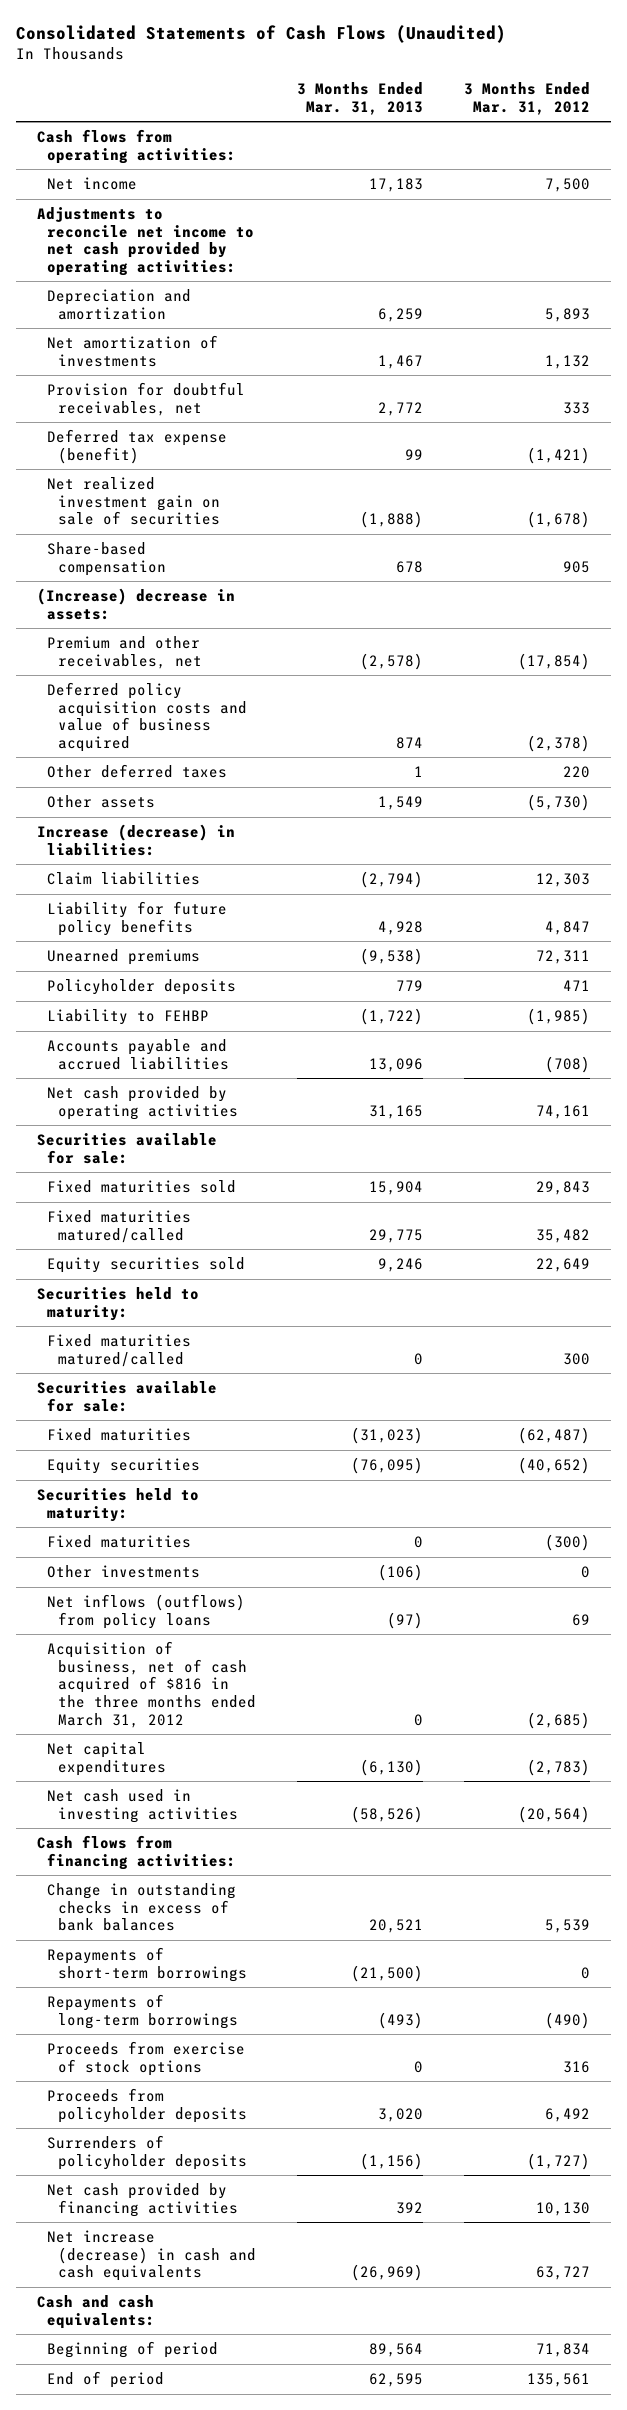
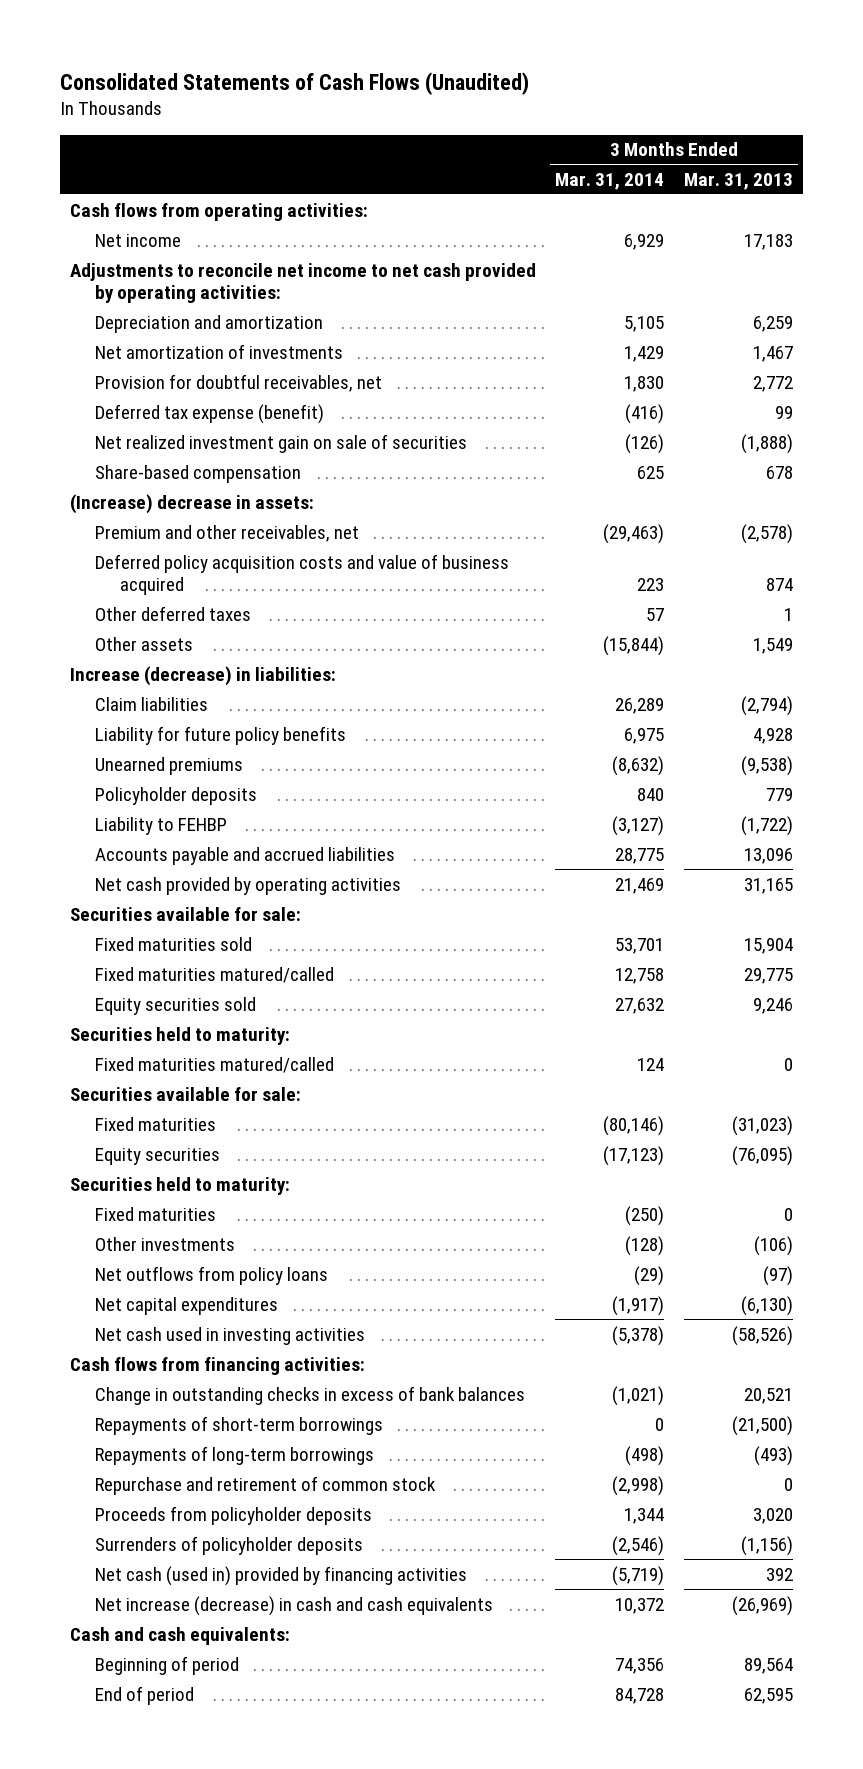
[464,82,591,115] 3 Months Ended Mar. 31, 2012 -> none
none -> [555,172,665,190] Mar. 31, 2014
[47,1641,256,1728] Acquisition of business, net of cash acquired of $816 in the three months ended March 31, 2012 -> none
[47,1594,246,1629] Net inflows (outflows) from policy loans -> [94,1265,328,1285] Net outflows from policy loans
[47,2041,246,2076] Proceeds from exercise of stock options -> none
none -> [94,1475,436,1495] Repurchase and retirement of common stock
[47,2183,238,2217] Net cash provided by financing activities -> [94,1565,467,1586] Net cash (used in) provided by financing activities

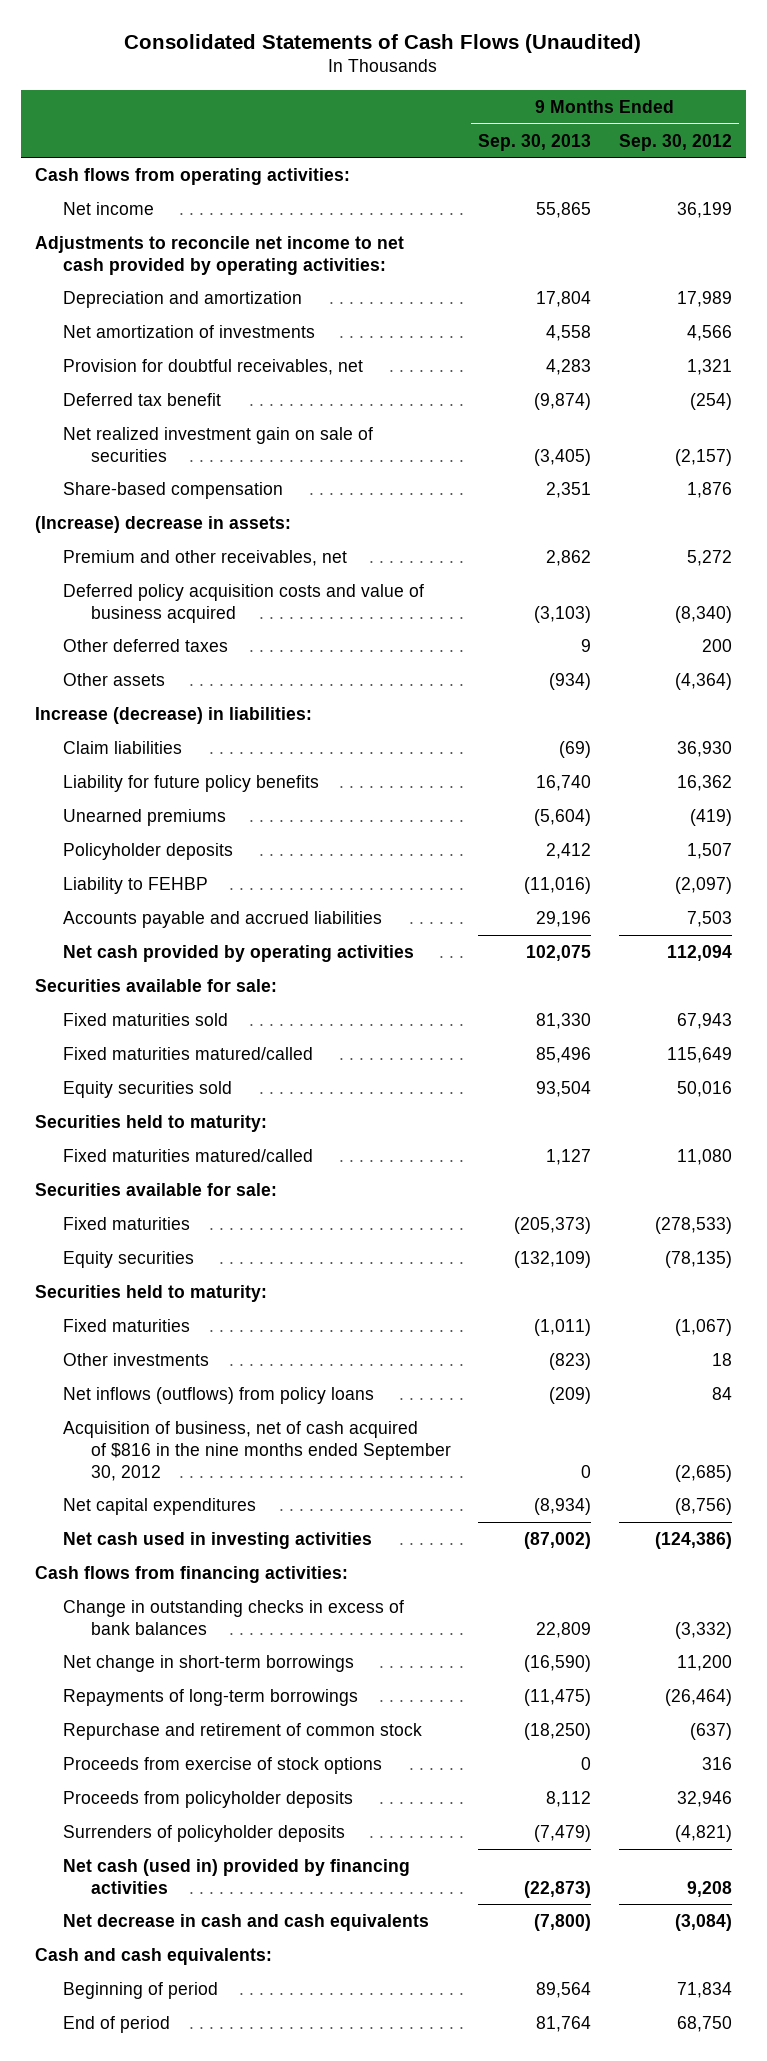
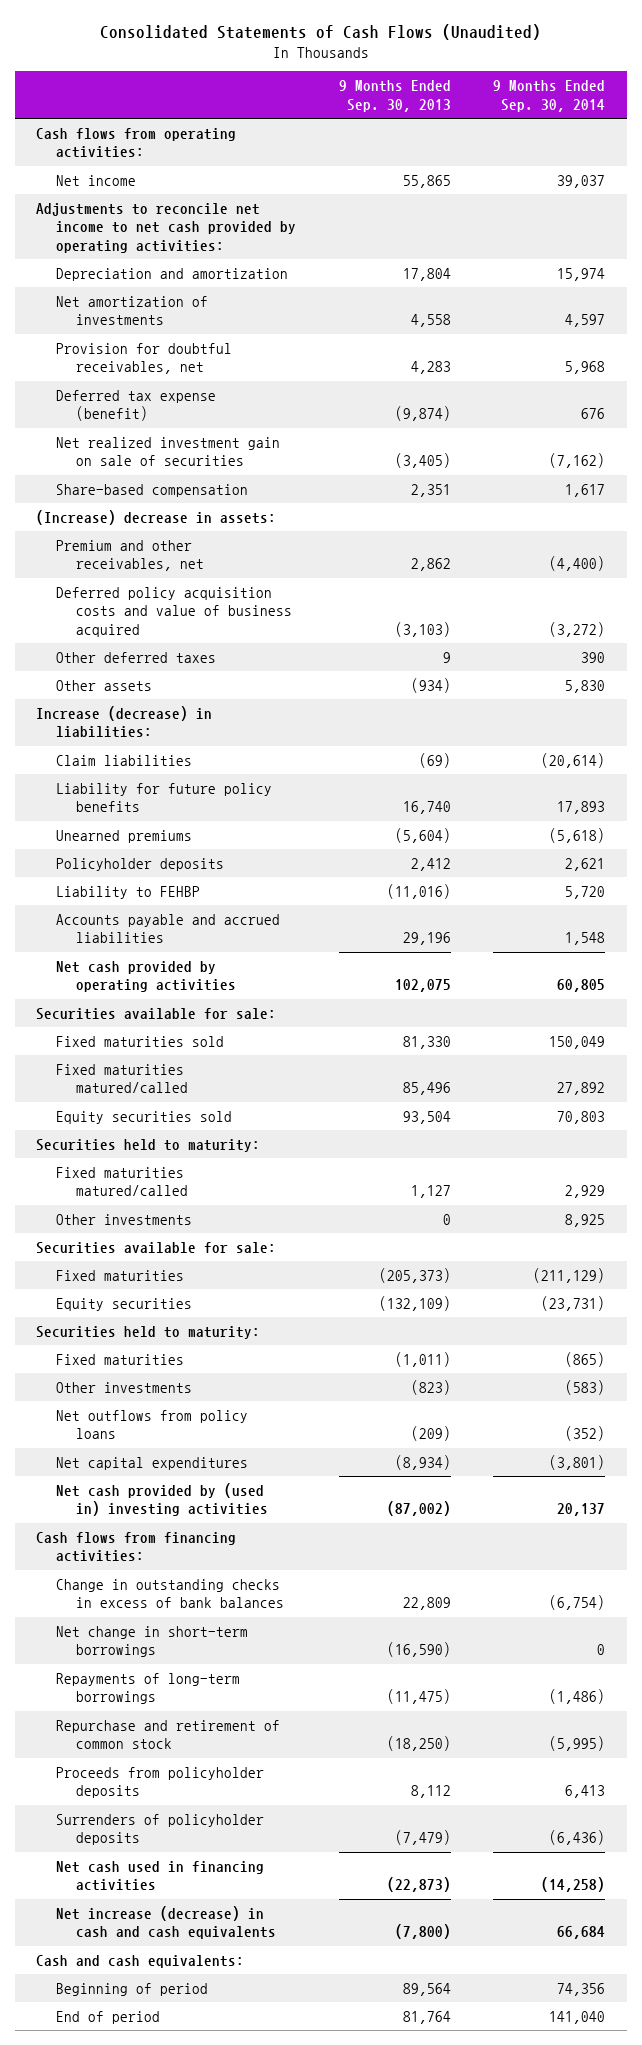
[618,133,732,151] Sep. 30, 2012 -> none
none -> [493,79,606,112] 9 Months Ended Sep. 30, 2014
[62,392,221,406] Deferred tax benefit -> [56,389,217,422] Deferred tax expense (benefit)
none -> [56,1213,193,1225] Other investments
[62,1420,451,1481] Acquisition of business, net of cash acquired of $816 in the nine months ended September 30, 2012 -> none
[62,1386,374,1404] Net inflows (outflows) from policy loans -> [56,1409,249,1440] Net outflows from policy loans
[62,1531,372,1549] Net cash used in investing activities -> [56,1482,269,1517] Net cash provided by (used in) investing activities
[62,1756,382,1774] Proceeds from exercise of stock options -> none
[62,1858,410,1894] Net cash (used in) provided by financing activities -> [56,1860,265,1892] Net cash used in financing activities
[62,1913,429,1931] Net decrease in cash and cash equivalents -> [56,1905,277,1940] Net increase (decrease) in cash and cash equivalents

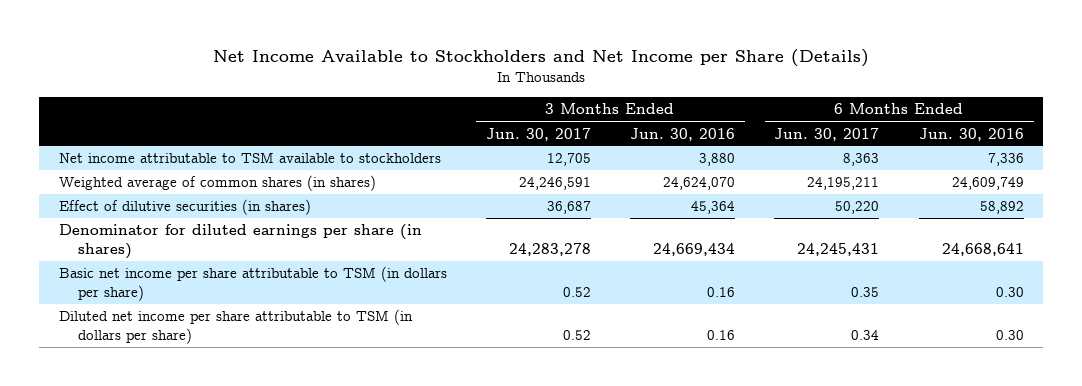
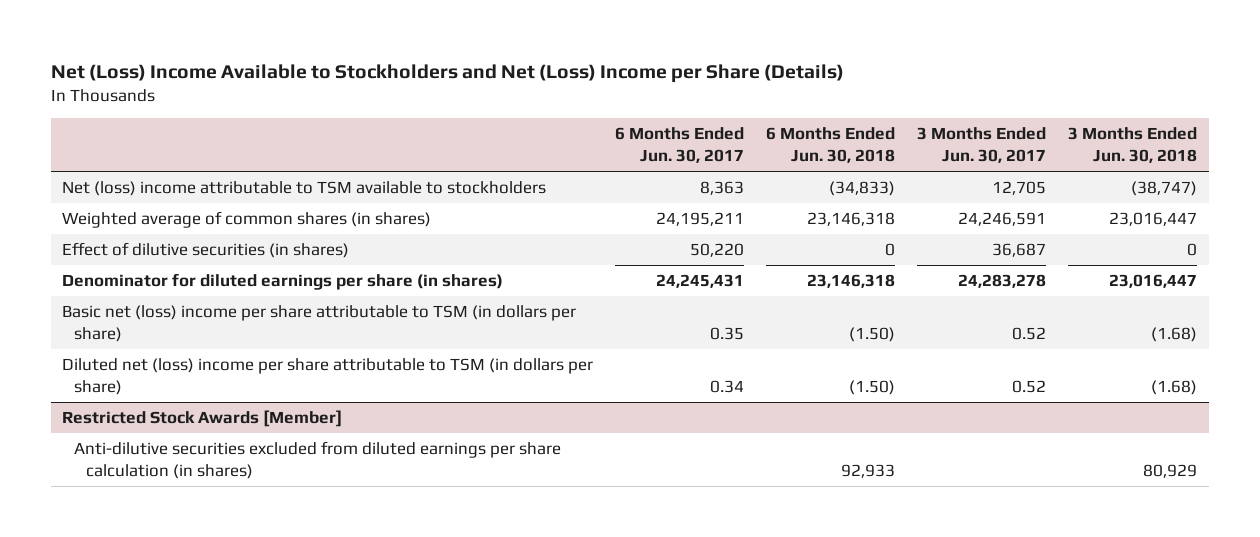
[213,49,870,68] Net Income Available to Stockholders and Net Income per Share (Details) -> [51,63,845,83] Net (Loss) Income Available to Stockholders and Net (Loss) Income per Share (Details)
[630,127,736,141] Jun. 30, 2016 -> none
[918,127,1024,141] Jun. 30, 2016 -> none
none -> [766,127,896,164] 6 Months Ended Jun. 30, 2018
none -> [1068,127,1198,164] 3 Months Ended Jun. 30, 2018
[58,152,441,164] Net income attributable to TSM available to stockholders -> [62,181,547,197] Net (loss) income attributable to TSM available to stockholders
[58,266,447,301] Basic net income per share attributable to TSM (in dollars per share) -> [62,305,577,343] Basic net (loss) income per share attributable to TSM (in dollars per share)
[58,309,413,344] Diluted net income per share attributable to TSM (in dollars per share) -> [62,358,594,396] Diluted net (loss) income per share attributable to TSM (in dollars per share)
none -> [62,410,343,428] Restricted Stock Awards [Member]
none -> [74,441,562,480] Anti-dilutive securities excluded from diluted earnings per share calculation (in shares)

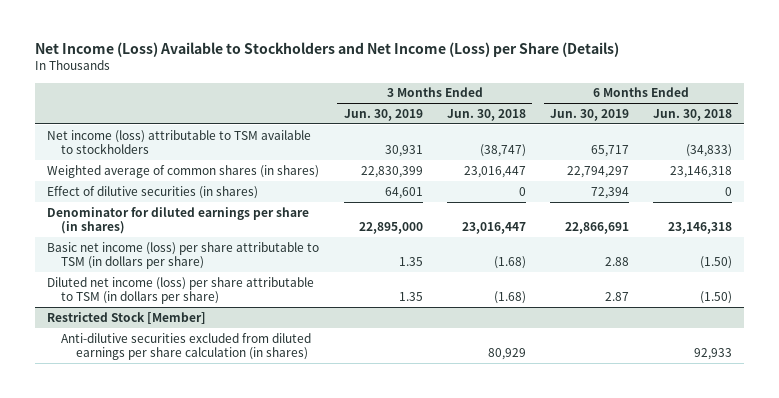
[51,63,845,83] Net (Loss) Income Available to Stockholders and Net (Loss) Income per Share (Details) -> [35,42,620,58] Net Income (Loss) Available to Stockholders and Net Income (Loss) per Share (Details)
[615,127,745,164] 6 Months Ended Jun. 30, 2017 -> none
[917,127,1047,164] 3 Months Ended Jun. 30, 2017 -> none
none -> [343,108,423,121] Jun. 30, 2019
none -> [549,108,629,121] Jun. 30, 2019
[62,181,547,197] Net (loss) income attributable to TSM available to stockholders -> [47,129,312,154] Net income (loss) attributable to TSM available to stockholders
[62,305,577,343] Basic net (loss) income per share attributable to TSM (in dollars per share) -> [47,241,320,269] Basic net income (loss) per share attributable to TSM (in dollars per share)
[62,358,594,396] Diluted net (loss) income per share attributable to TSM (in dollars per share) -> [47,276,315,304] Diluted net income (loss) per share attributable to TSM (in dollars per share)
[62,410,343,428] Restricted Stock Awards [Member] -> [47,311,207,324] Restricted Stock [Member]

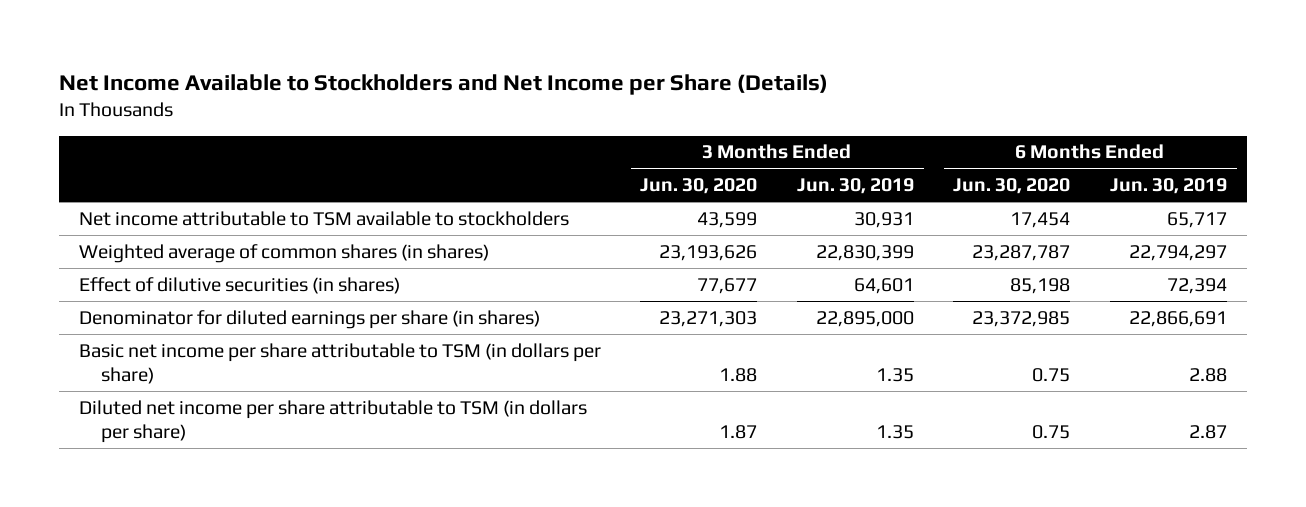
[35,42,620,58] Net Income (Loss) Available to Stockholders and Net Income (Loss) per Share (Details) -> [59,73,829,95] Net Income Available to Stockholders and Net Income per Share (Details)
[446,108,526,121] Jun. 30, 2018 -> none
[653,108,733,121] Jun. 30, 2018 -> none
none -> [640,178,758,195] Jun. 30, 2020
none -> [953,178,1071,195] Jun. 30, 2020
[47,129,312,154] Net income (loss) attributable to TSM available to stockholders -> [78,210,569,226] Net income attributable to TSM available to stockholders
[47,311,207,324] Restricted Stock [Member] -> none
[61,332,312,360] Anti-dilutive securities excluded from diluted earnings per share calculation (in shares) -> none
[47,241,320,269] Basic net income (loss) per share attributable to TSM (in dollars per share) -> [78,342,601,385] Basic net income per share attributable to TSM (in dollars per share)
[47,276,315,304] Diluted net income (loss) per share attributable to TSM (in dollars per share) -> [78,399,587,444] Diluted net income per share attributable to TSM (in dollars per share)

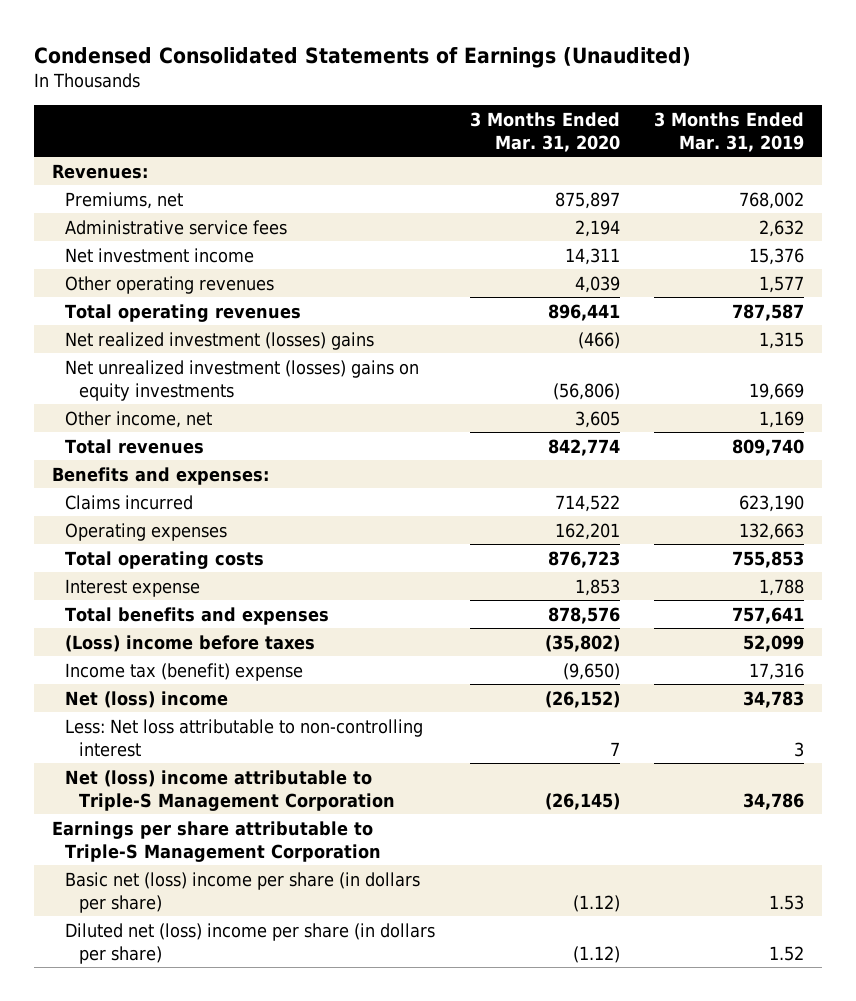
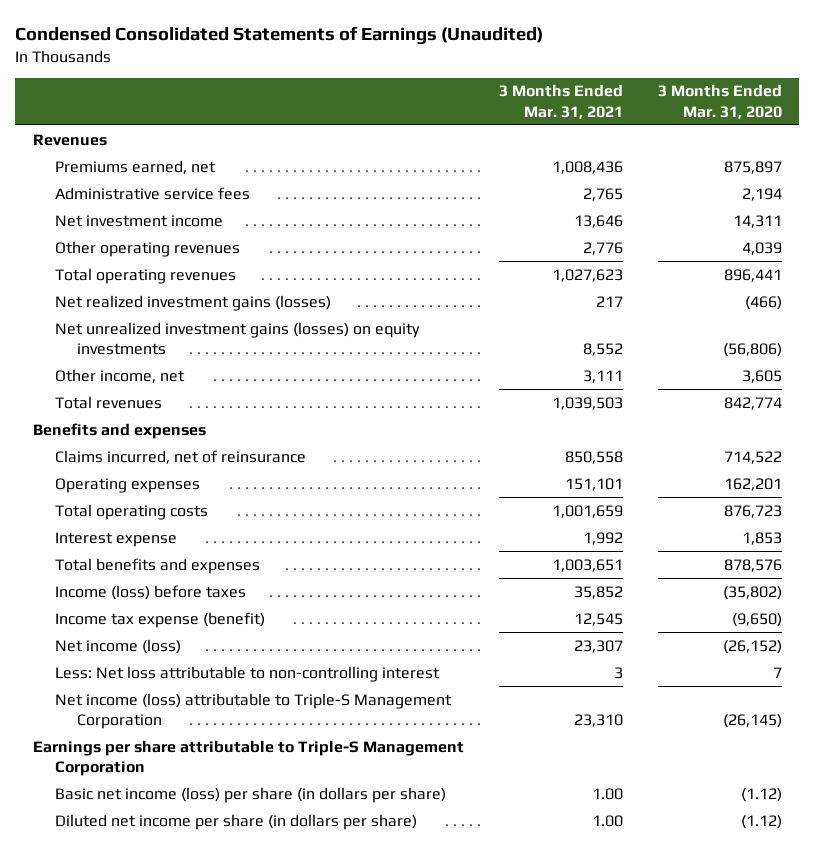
[654,111,805,153] 3 Months Ended Mar. 31, 2019 -> none
none -> [498,84,623,119] 3 Months Ended Mar. 31, 2021
[51,163,148,179] Revenues: -> [32,133,107,146] Revenues
[65,191,184,209] Premiums, net -> [54,159,216,174] Premiums earned, net
[65,331,375,350] Net realized investment (losses) gains -> [54,294,331,311] Net realized investment gains (losses)
[65,359,420,401] Net unrealized investment (losses) gains on equity investments -> [54,321,420,355] Net unrealized investment gains (losses) on equity investments
[51,466,269,485] Benefits and expenses: -> [32,422,206,439] Benefits and expenses
[65,494,194,510] Claims incurred -> [54,449,306,464] Claims incurred, net of reinsurance
[65,634,316,652] (Loss) income before taxes -> [54,584,246,600] Income (loss) before taxes
[65,662,304,681] Income tax (benefit) expense -> [54,611,265,628] Income tax expense (benefit)
[65,690,229,708] Net (loss) income -> [54,638,181,654] Net income (loss)
[65,769,395,811] Net (loss) income attributable to Triple-S Management Corporation -> [54,692,452,729] Net income (loss) attributable to Triple-S Management Corporation
[65,871,421,913] Basic net (loss) income per share (in dollars per share) -> [54,786,446,803] Basic net income (loss) per share (in dollars per share)
[65,922,436,964] Diluted net (loss) income per share (in dollars per share) -> [54,813,417,830] Diluted net income per share (in dollars per share)

